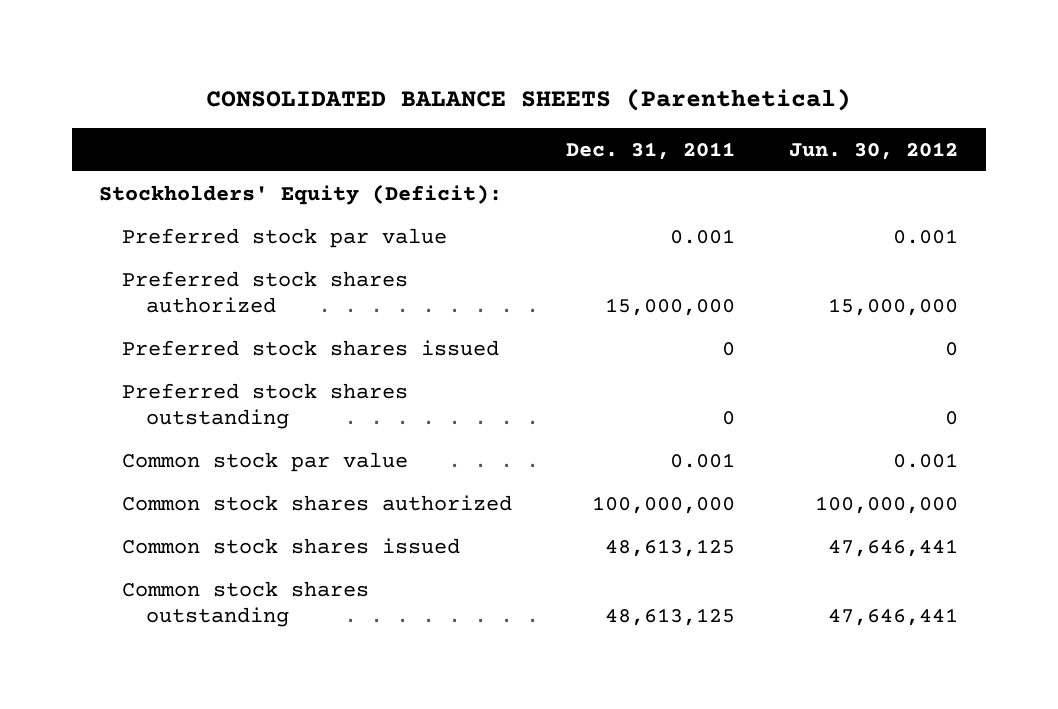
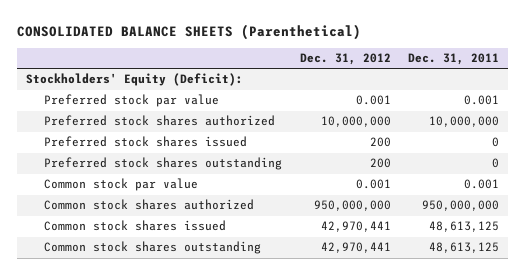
[789,141,959,160] Jun. 30, 2012 -> none
none -> [299,53,391,66] Dec. 31, 2012
[605,297,736,316] 15,000,000 -> [429,116,500,128] 10,000,000
[592,495,736,514] 100,000,000 -> [422,200,500,212] 950,000,000

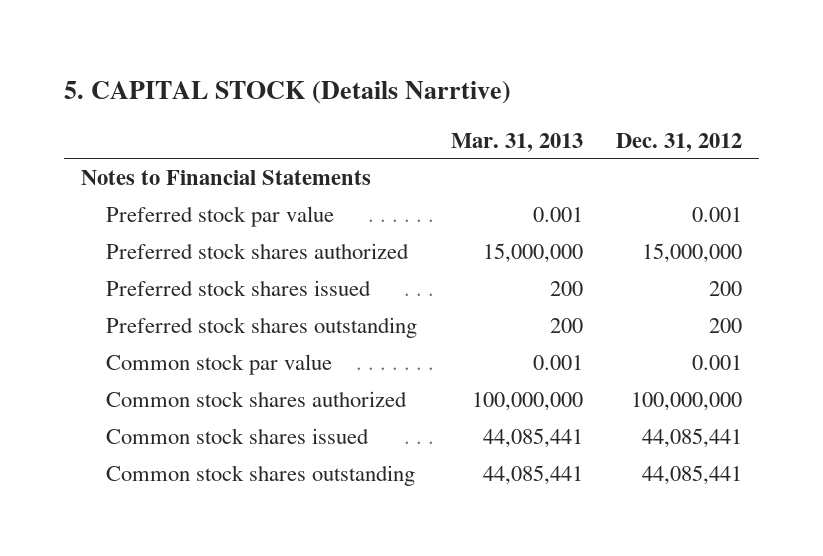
[17,23,362,40] CONSOLIDATED BALANCE SHEETS (Parenthetical) -> [64,81,512,105] 5. CAPITAL STOCK (Details Narrtive)
[408,53,500,66] Dec. 31, 2011 -> none
none -> [450,132,583,152] Mar. 31, 2013
[26,73,244,87] Stockholders' Equity (Deficit): -> none
none -> [80,169,371,185] Notes to Financial Statements
[320,116,391,128] 10,000,000 -> [642,242,743,263] 15,000,000
[313,200,391,212] 950,000,000 -> [631,391,743,411] 100,000,000
[320,221,391,233] 42,970,441 -> [642,427,743,448] 44,085,441
[320,242,391,254] 42,970,441 -> [642,464,743,485] 44,085,441

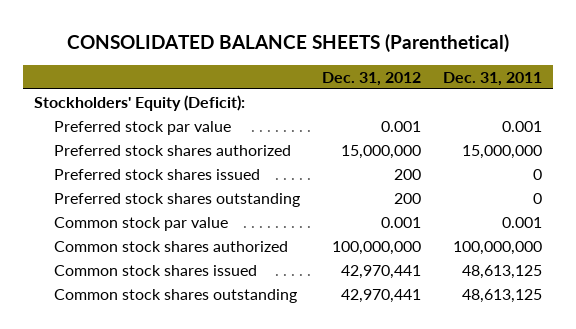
[64,81,512,105] 5. CAPITAL STOCK (Details Narrtive) -> [67,33,510,52] CONSOLIDATED BALANCE SHEETS (Parenthetical)
[450,132,583,152] Mar. 31, 2013 -> none
none -> [442,71,542,86] Dec. 31, 2011
[80,169,371,185] Notes to Financial Statements -> none
none -> [34,94,246,111] Stockholders' Equity (Deficit):
[642,427,743,448] 44,085,441 -> [340,264,421,279] 42,970,441
[642,464,743,485] 44,085,441 -> [340,288,421,303] 42,970,441

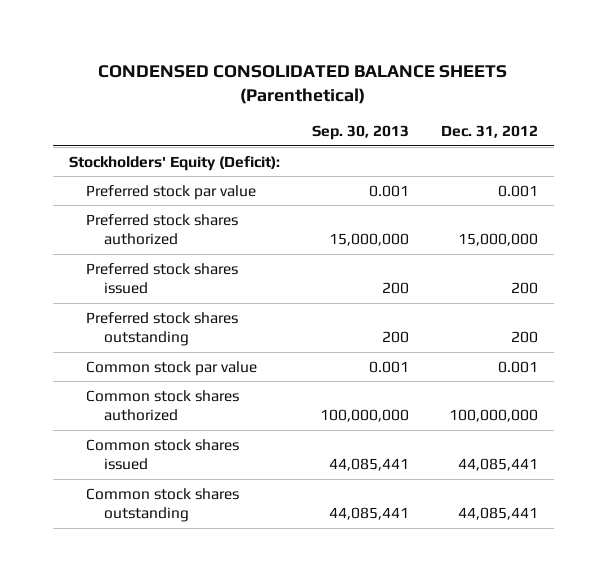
[67,33,510,52] CONSOLIDATED BALANCE SHEETS (Parenthetical) -> [98,64,508,104] CONDENSED CONSOLIDATED BALANCE SHEETS (Parenthetical)
[442,71,542,86] Dec. 31, 2011 -> none
none -> [311,125,409,141] Sep. 30, 2013
[340,264,421,279] 42,970,441 -> [458,458,539,472] 44,085,441
[340,288,421,303] 42,970,441 -> [458,507,539,521] 44,085,441

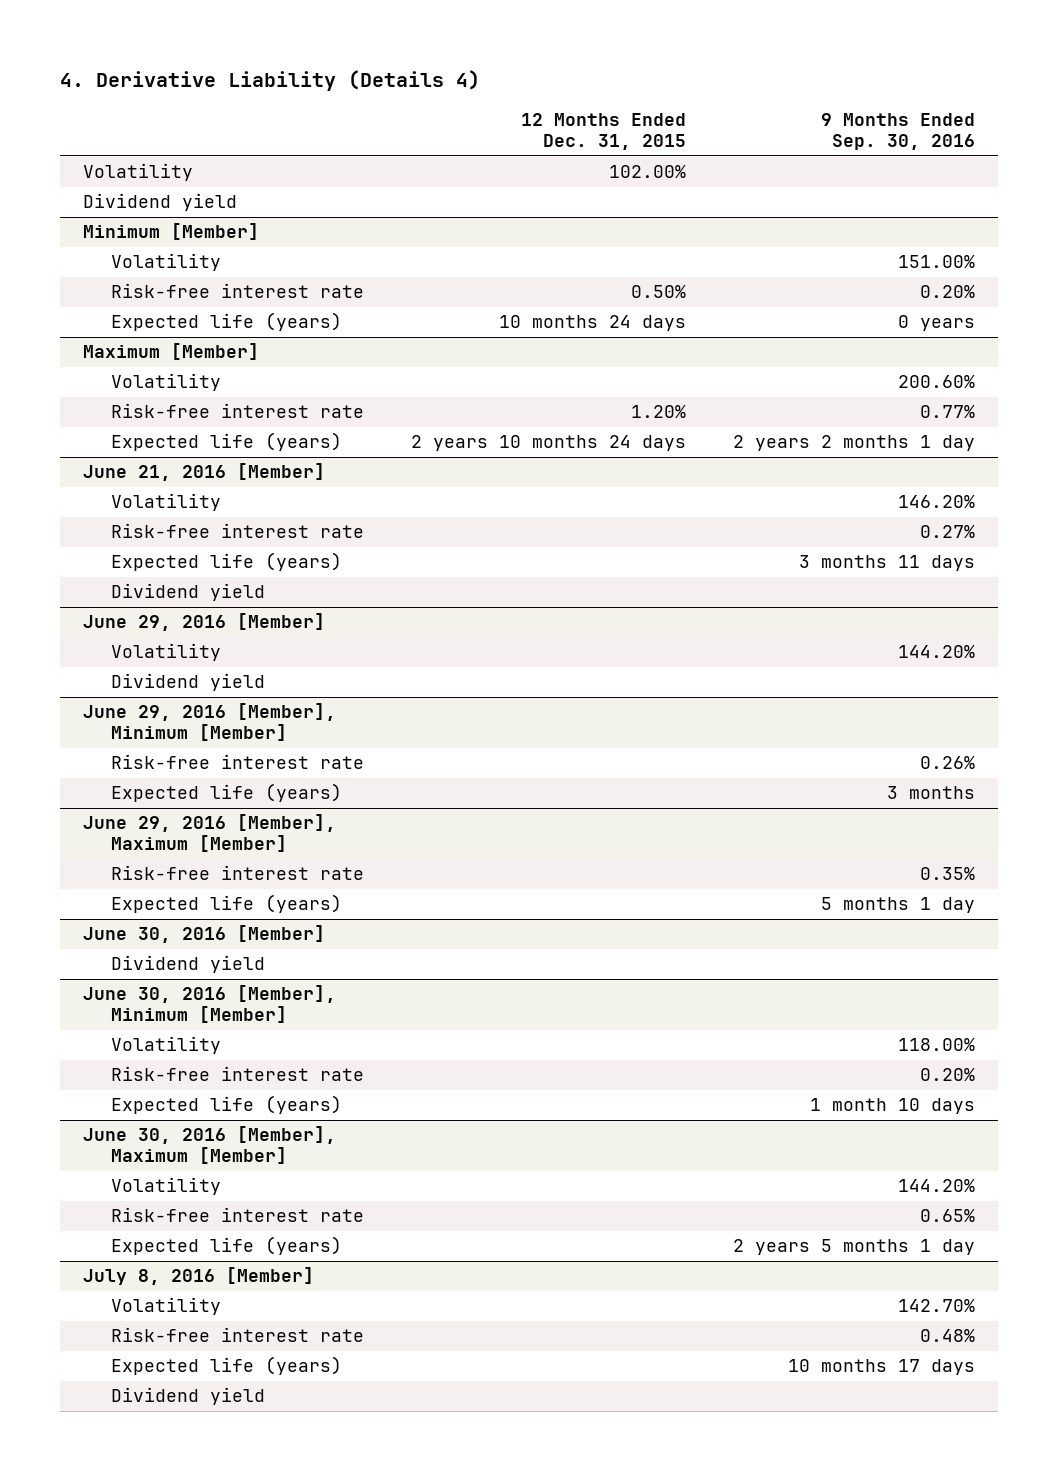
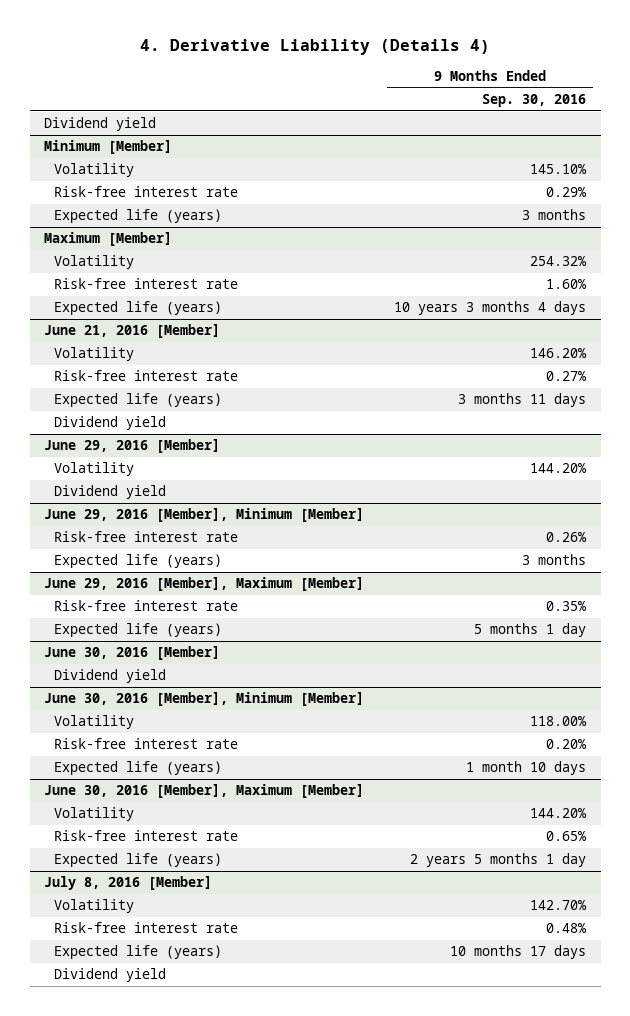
[520,112,686,150] 12 Months Ended Dec. 31, 2015 -> none
[83,163,194,182] Volatility -> none
[897,255,975,269] 151.00% -> [529,164,587,175] 145.10%
[919,285,975,299] 0.20% -> [545,187,587,198] 0.29%
[897,315,975,332] 0 years -> [521,209,586,221] 3 months
[897,375,975,389] 200.60% -> [529,256,587,267] 254.32%
[919,405,975,419] 0.77% -> [545,279,587,290] 1.60%
[732,435,975,452] 2 years 2 months 1 day -> [393,301,586,316] 10 years 3 months 4 days

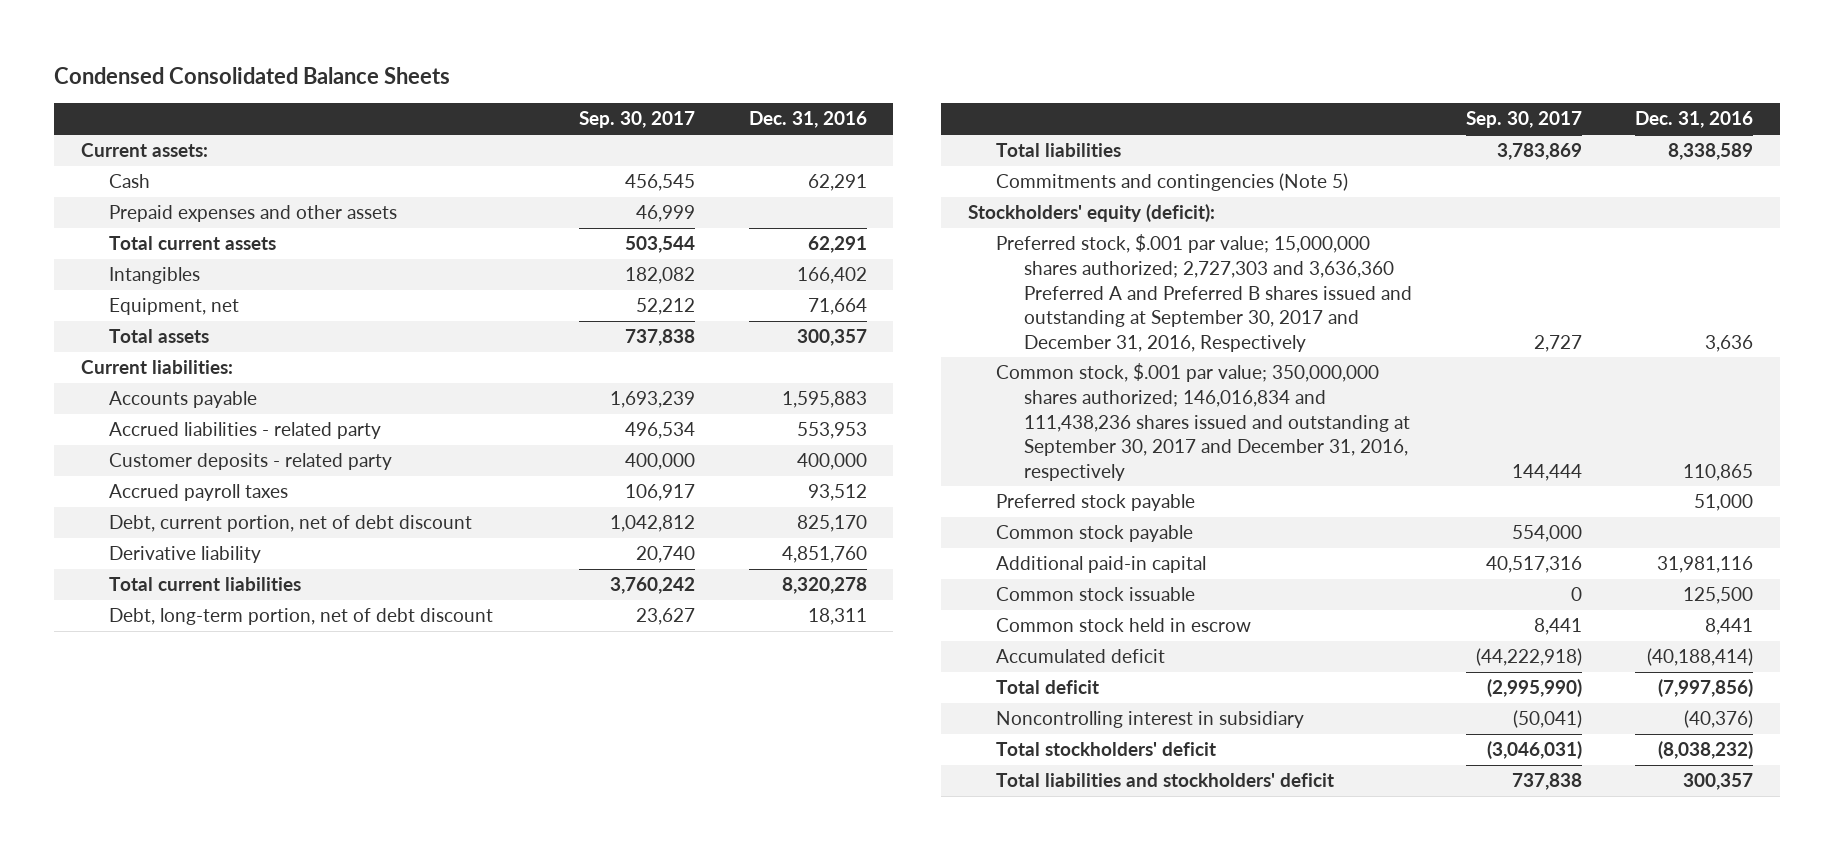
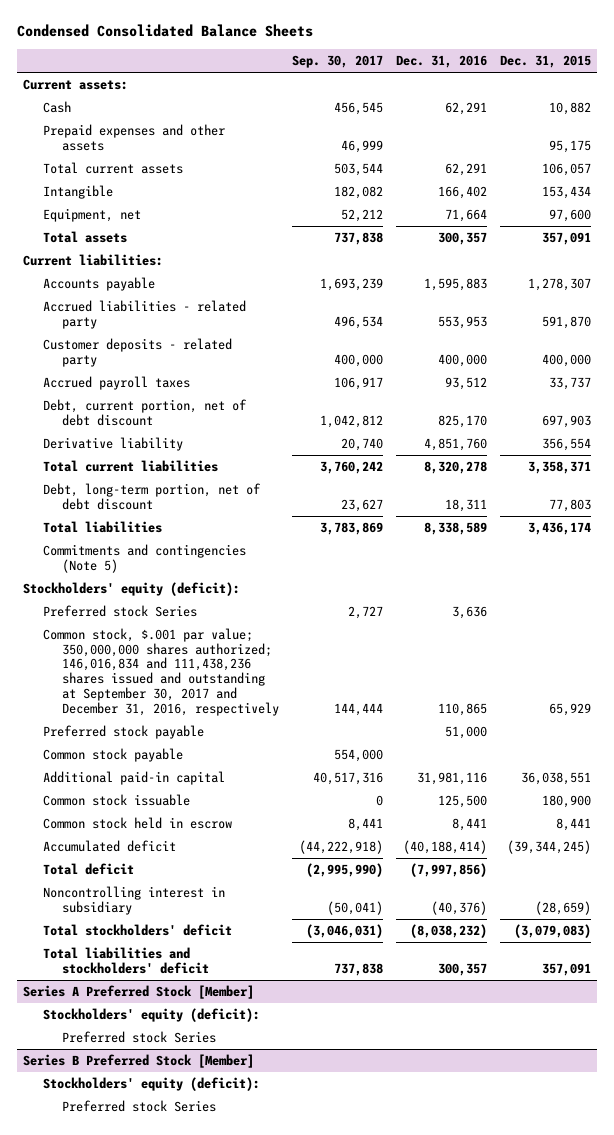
none -> [499,55,591,69] Dec. 31, 2015
[109,267,201,285] Intangibles -> [42,184,113,199] Intangible
[995,234,1413,352] Preferred stock, $.001 par value; 15,000,000 shares authorized; 2,727,303 and 3,636,360 Preferred A and Preferred B shares issued and outstanding at September 30, 2017 and December 31, 2016, Respectively -> [42,604,197,617] Preferred stock Series
none -> [23,984,255,999] Series A Preferred Stock [Member]
none -> [42,1007,260,1022] Stockholders' equity (deficit):
none -> [61,1030,216,1043] Preferred stock Series
none -> [23,1053,255,1068] Series B Preferred Stock [Member]
none -> [42,1076,260,1091] Stockholders' equity (deficit):
none -> [61,1099,216,1112] Preferred stock Series

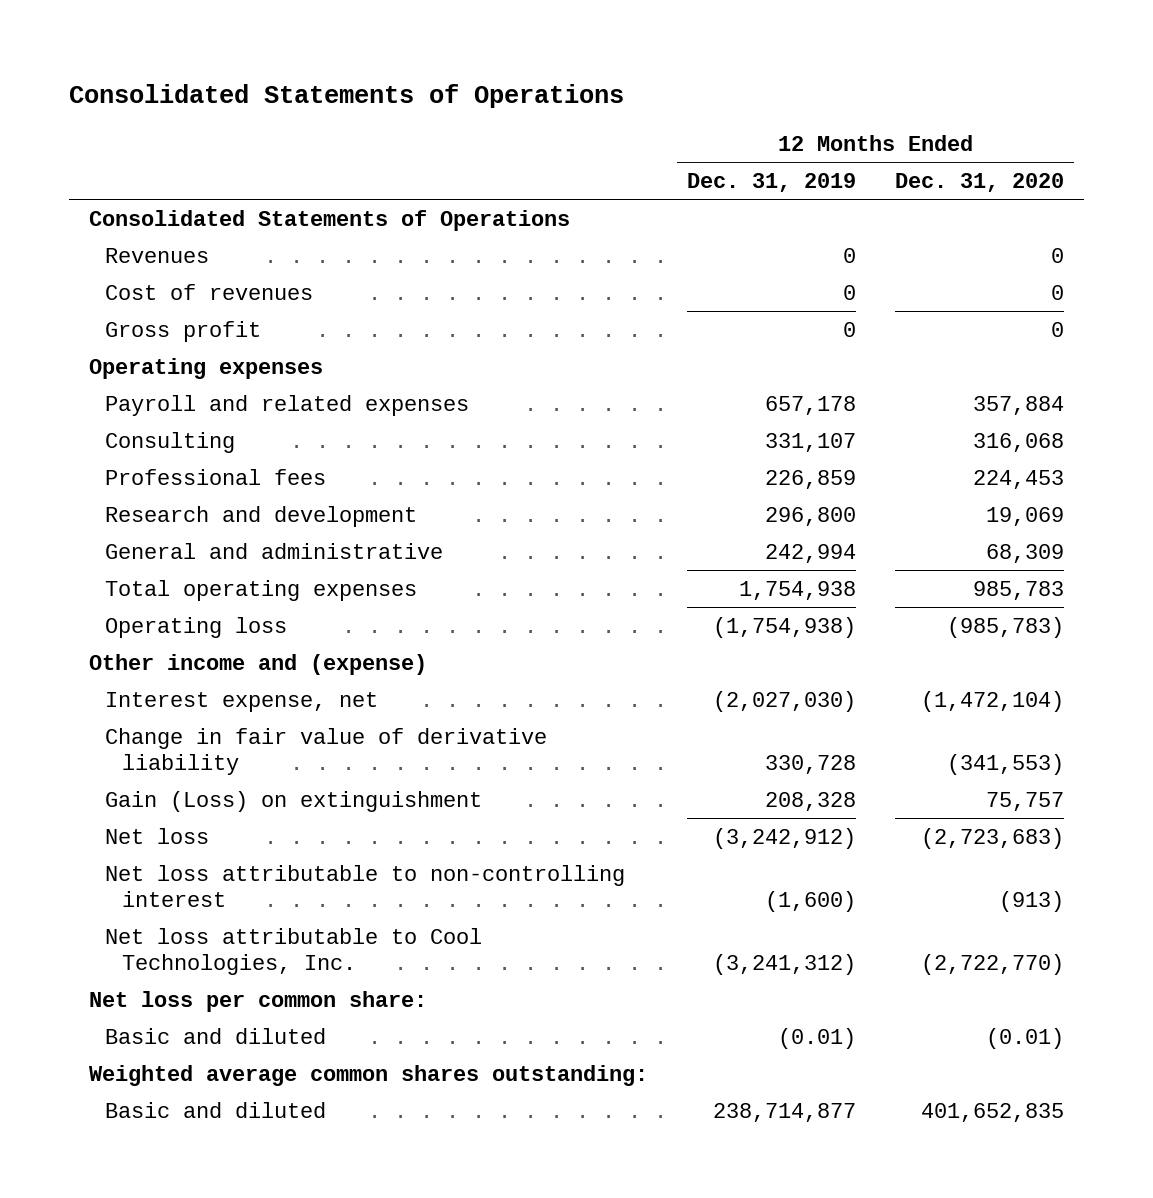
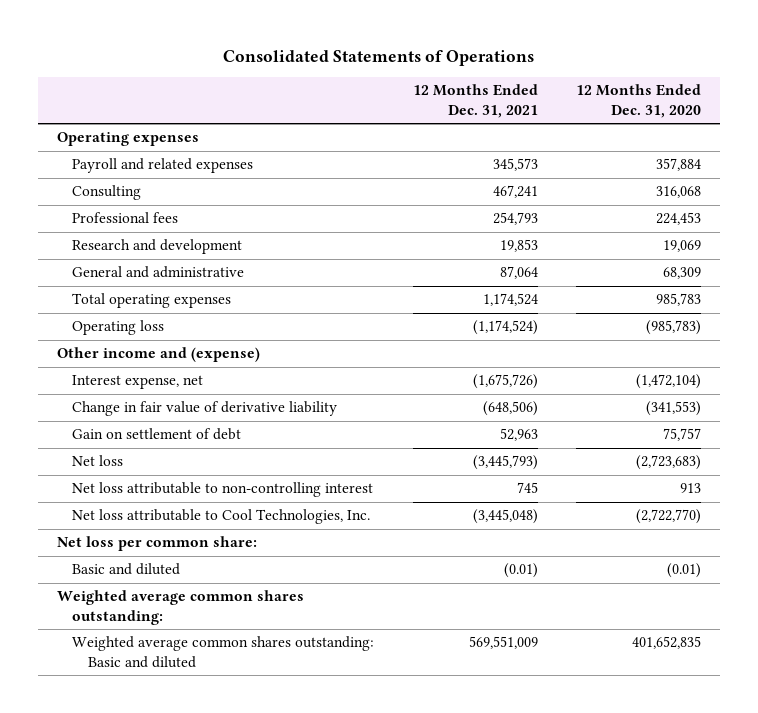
[686,173,856,193] Dec. 31, 2019 -> none
none -> [412,84,538,118] 12 Months Ended Dec. 31, 2021
[88,209,570,231] Consolidated Statements of Operations -> none
[105,247,210,263] Revenues -> none
[105,283,314,300] Cost of revenues -> none
[105,320,262,342] Gross profit -> none
[105,790,483,812] Gain (Loss) on extinguishment -> [72,428,242,441] Gain on settlement of debt
[999,890,1065,912] (913) -> [680,483,702,494] 913
[105,1101,327,1118] Basic and diluted -> [72,636,375,668] Weighted average common shares outstanding: Basic and diluted

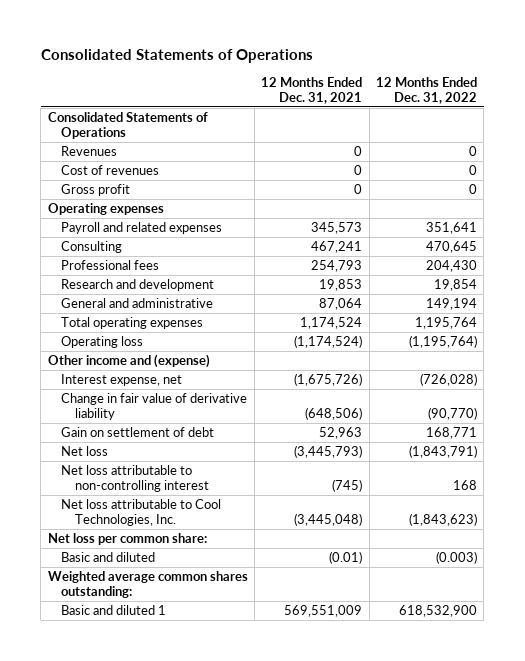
[576,84,702,118] 12 Months Ended Dec. 31, 2020 -> none
none -> [375,77,477,104] 12 Months Ended Dec. 31, 2022
none -> [47,112,208,139] Consolidated Statements of Operations
none -> [61,146,118,157] Revenues
none -> [61,165,160,176] Cost of revenues
none -> [61,184,131,197] Gross profit
[516,482,538,494] 745 -> [332,478,363,492] (745)
[72,636,375,668] Weighted average common shares outstanding: Basic and diluted -> [61,605,167,616] Basic and diluted 1

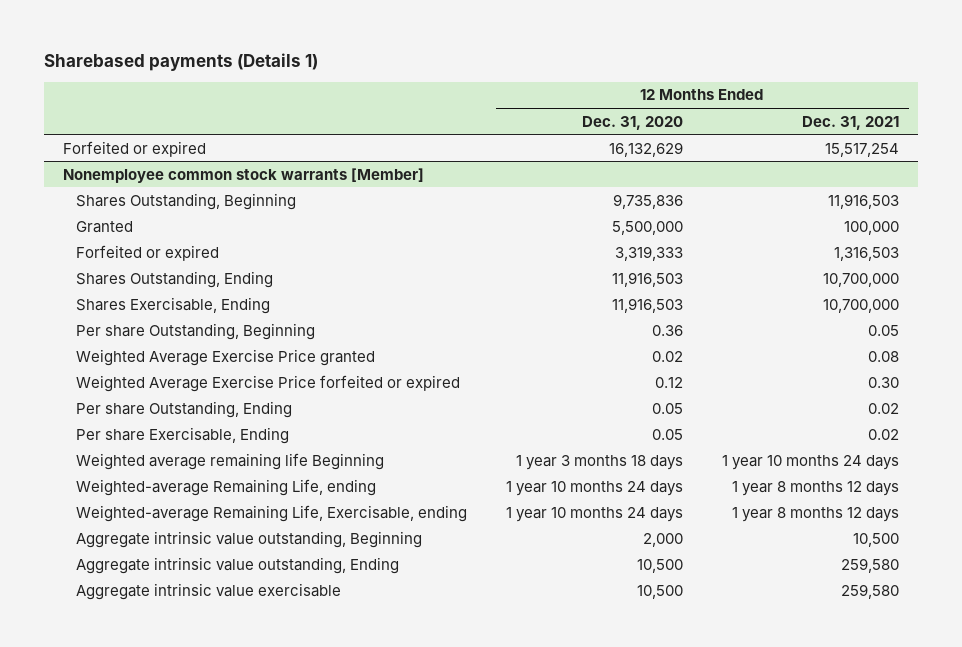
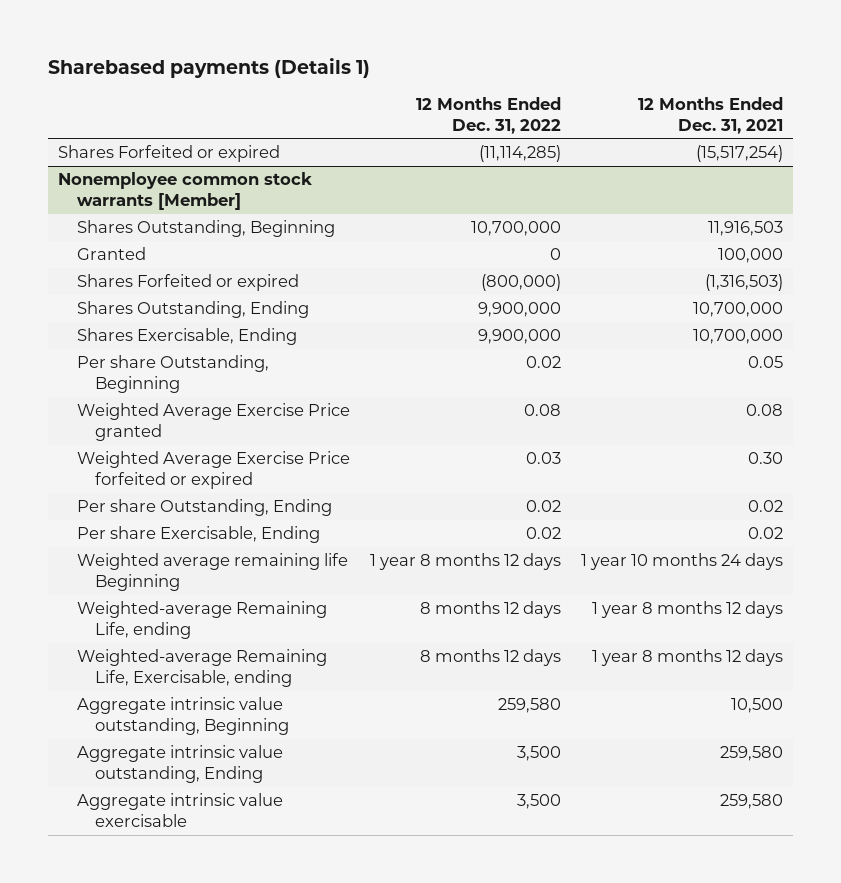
[581,115,683,130] Dec. 31, 2020 -> none
none -> [415,96,561,134] 12 Months Ended Dec. 31, 2022
[63,140,207,157] Forfeited or expired -> [58,145,281,163] Shares Forfeited or expired
[824,142,899,157] 15,517,254 -> [695,145,783,163] (15,517,254)
[75,244,219,261] Forfeited or expired -> [76,274,299,292] Shares Forfeited or expired
[833,246,899,261] 1,316,503 -> [704,274,783,292] (1,316,503)

